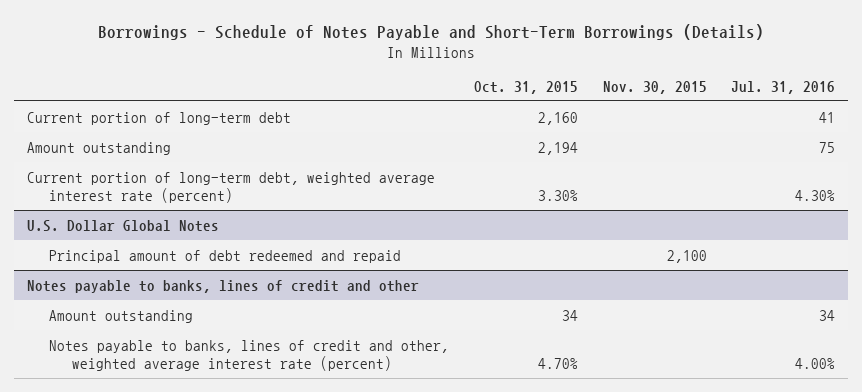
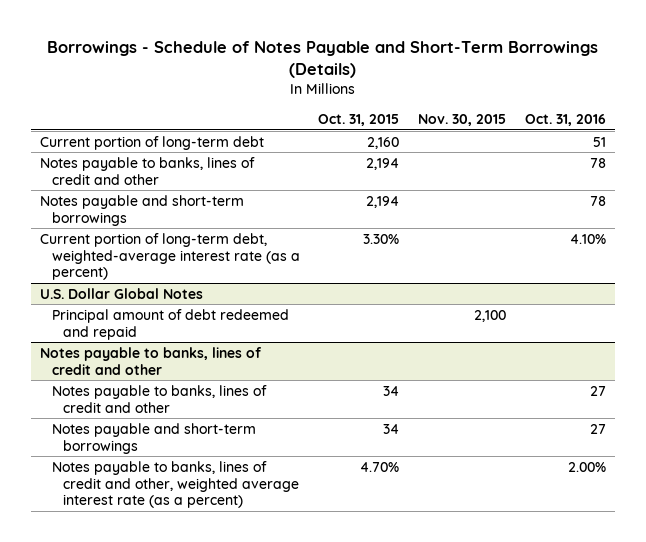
[731,80,836,94] Jul. 31, 2016 -> none
none -> [524,114,606,127] Oct. 31, 2016
[26,141,171,155] Amount outstanding -> [40,156,256,185] Notes payable to banks, lines of credit and other
none -> [40,194,245,226] Notes payable and short-term borrowings
[26,171,435,204] Current portion of long-term debt, weighted average interest rate (percent) -> [40,232,300,281] Current portion of long-term debt, weighted-average interest rate (as a percent)
[49,309,194,323] Amount outstanding -> [51,384,267,413] Notes payable to banks, lines of credit and other
none -> [51,422,256,454] Notes payable and short-term borrowings
[49,339,450,372] Notes payable to banks, lines of credit and other, weighted average interest rate (percent) -> [51,460,299,509] Notes payable to banks, lines of credit and other, weighted average interest rate (as a percent)

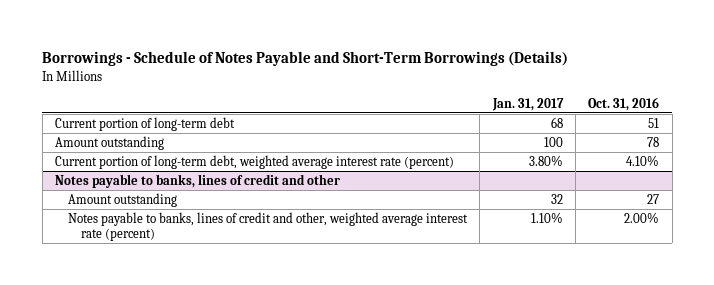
[318,114,400,127] Oct. 31, 2015 -> none
[418,114,507,127] Nov. 30, 2015 -> none
none -> [491,97,564,111] Jan. 31, 2017
[40,194,245,226] Notes payable and short-term borrowings -> none
[40,287,204,299] U.S. Dollar Global Notes -> none
[51,308,289,340] Principal amount of debt redeemed and repaid -> none
[40,156,256,185] Notes payable to banks, lines of credit and other -> [55,135,165,150] Amount outstanding
[40,232,300,281] Current portion of long-term debt, weighted-average interest rate (as a percent) -> [55,154,455,169] Current portion of long-term debt, weighted average interest rate (percent)
[51,422,256,454] Notes payable and short-term borrowings -> none
[51,384,267,413] Notes payable to banks, lines of credit and other -> [68,192,178,207] Amount outstanding
[51,460,299,509] Notes payable to banks, lines of credit and other, weighted average interest rate (as a percent) -> [68,211,469,242] Notes payable to banks, lines of credit and other, weighted average interest rate (percent)

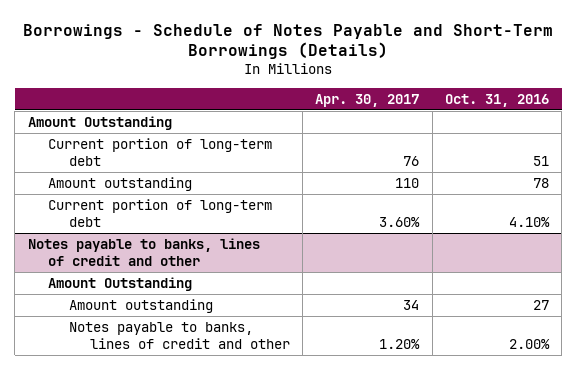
[491,97,564,111] Jan. 31, 2017 -> none
none -> [315,93,420,107] Apr. 30, 2017
none -> [27,115,172,130] Amount Outstanding
[55,154,455,169] Current portion of long-term debt, weighted average interest rate (percent) -> [48,198,273,228] Current portion of long-term debt
none -> [48,276,193,291] Amount Outstanding
[68,211,469,242] Notes payable to banks, lines of credit and other, weighted average interest rate (percent) -> [68,321,290,350] Notes payable to banks, lines of credit and other

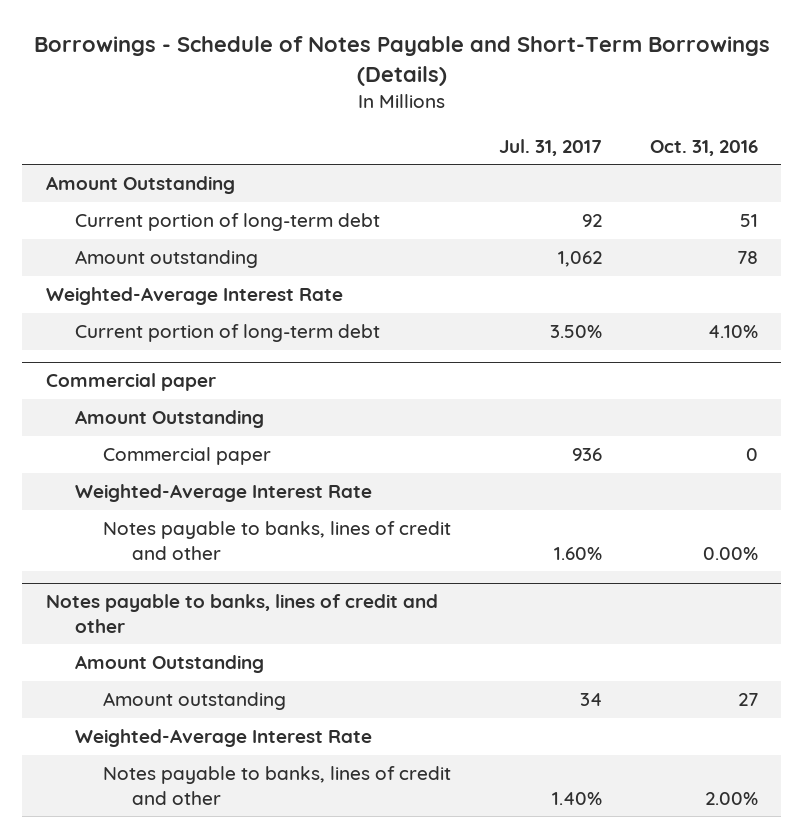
[315,93,420,107] Apr. 30, 2017 -> none
none -> [498,138,602,156] Jul. 31, 2017
none -> [46,287,344,306] Weighted-Average Interest Rate
none -> [46,373,217,392] Commercial paper
none -> [74,410,264,429] Amount Outstanding
none -> [103,447,272,466] Commercial paper
none -> [74,484,372,503] Weighted-Average Interest Rate
none -> [103,521,452,560] Notes payable to banks, lines of credit and other
none -> [74,729,372,748] Weighted-Average Interest Rate

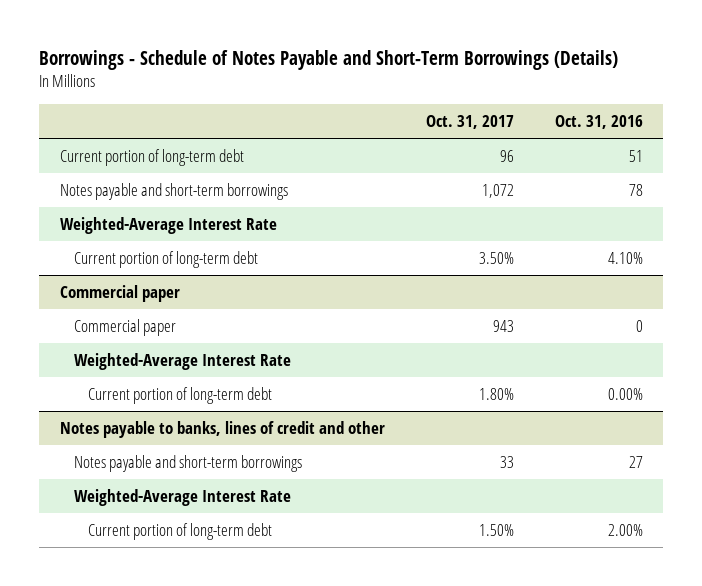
[498,138,602,156] Jul. 31, 2017 -> none
none -> [425,114,514,129] Oct. 31, 2017
[46,176,236,195] Amount Outstanding -> none
[74,250,258,269] Amount outstanding -> [59,183,288,201] Notes payable and short-term borrowings
[74,410,264,429] Amount Outstanding -> none
[103,521,452,560] Notes payable to banks, lines of credit and other -> none
none -> [88,387,273,405] Current portion of long-term debt
[74,655,264,674] Amount Outstanding -> none
[103,692,287,711] Amount outstanding -> [73,455,302,473] Notes payable and short-term borrowings
[103,766,452,805] Notes payable to banks, lines of credit and other -> none
none -> [88,523,273,541] Current portion of long-term debt

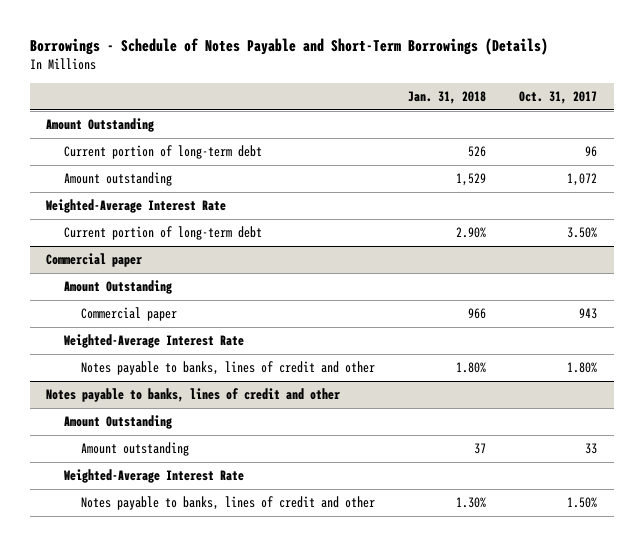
[554,114,643,129] Oct. 31, 2016 -> none
none -> [408,90,487,104] Jan. 31, 2018
none -> [46,118,155,133] Amount Outstanding
[59,183,288,201] Notes payable and short-term borrowings -> [63,172,172,187] Amount outstanding
none -> [63,280,172,295] Amount Outstanding
[88,387,273,405] Current portion of long-term debt -> none
none -> [81,361,376,376] Notes payable to banks, lines of credit and other
none -> [63,415,172,430] Amount Outstanding
[73,455,302,473] Notes payable and short-term borrowings -> [81,442,190,457] Amount outstanding
[88,523,273,541] Current portion of long-term debt -> none
none -> [81,496,376,511] Notes payable to banks, lines of credit and other

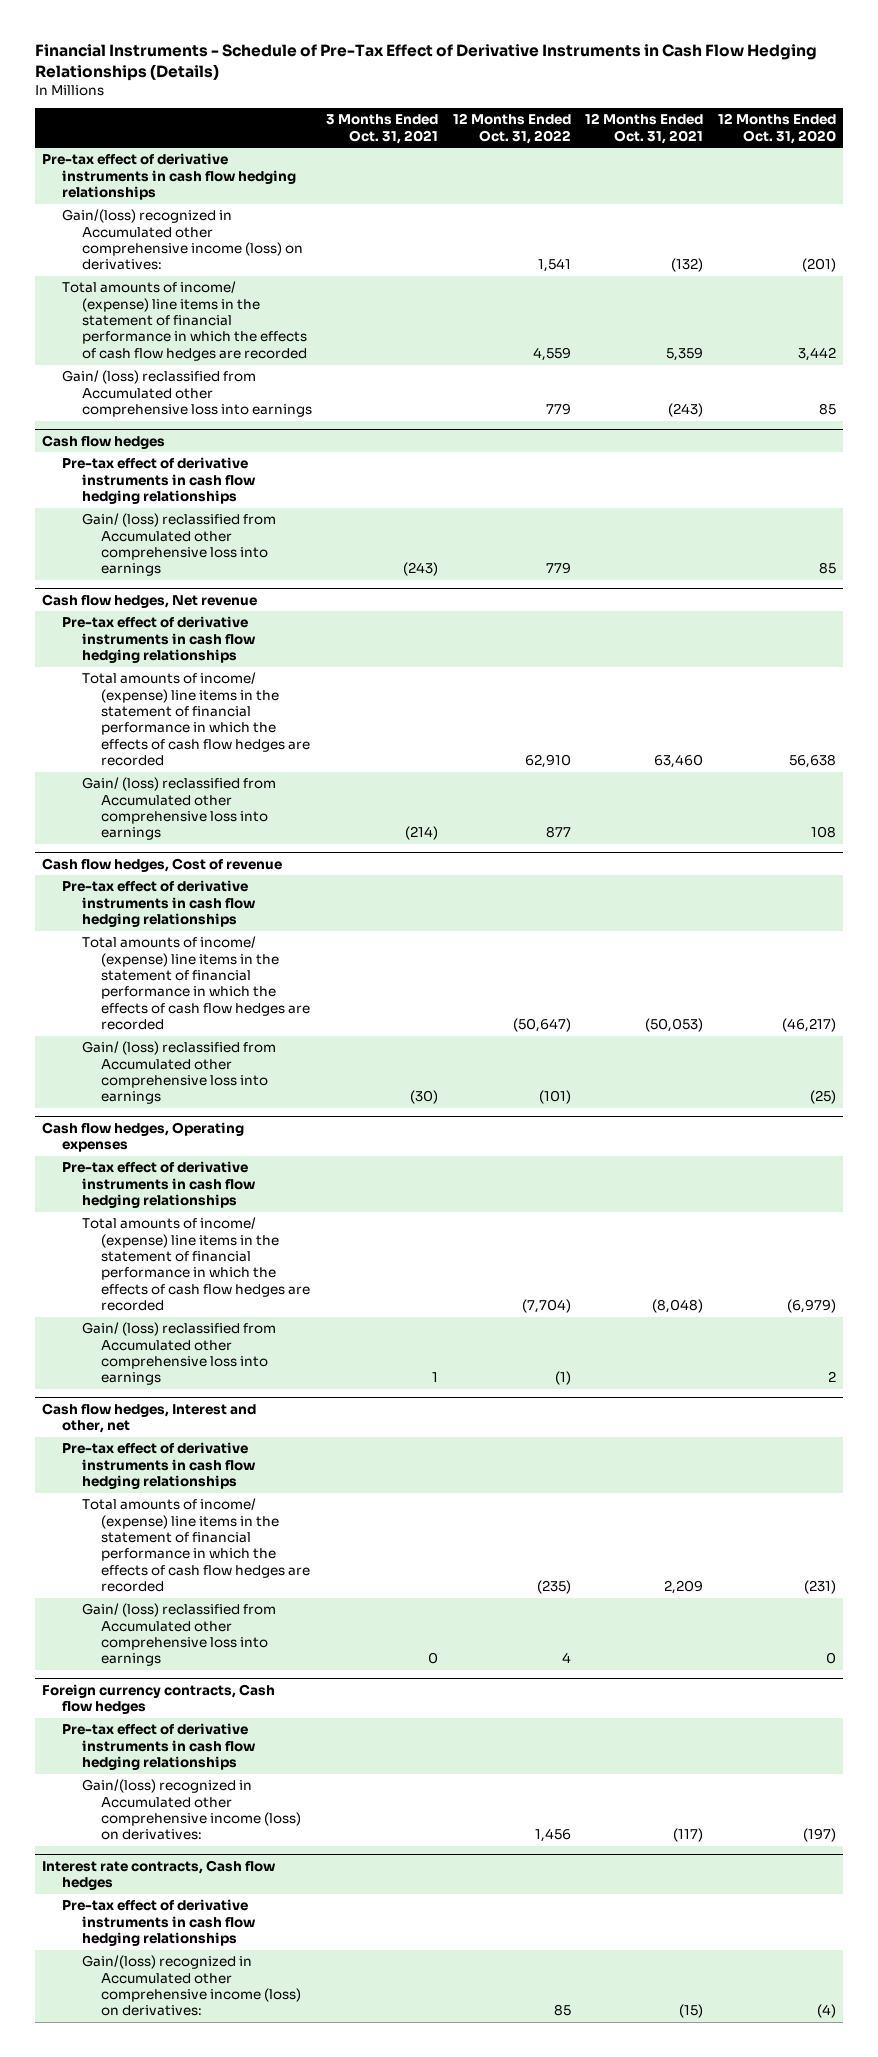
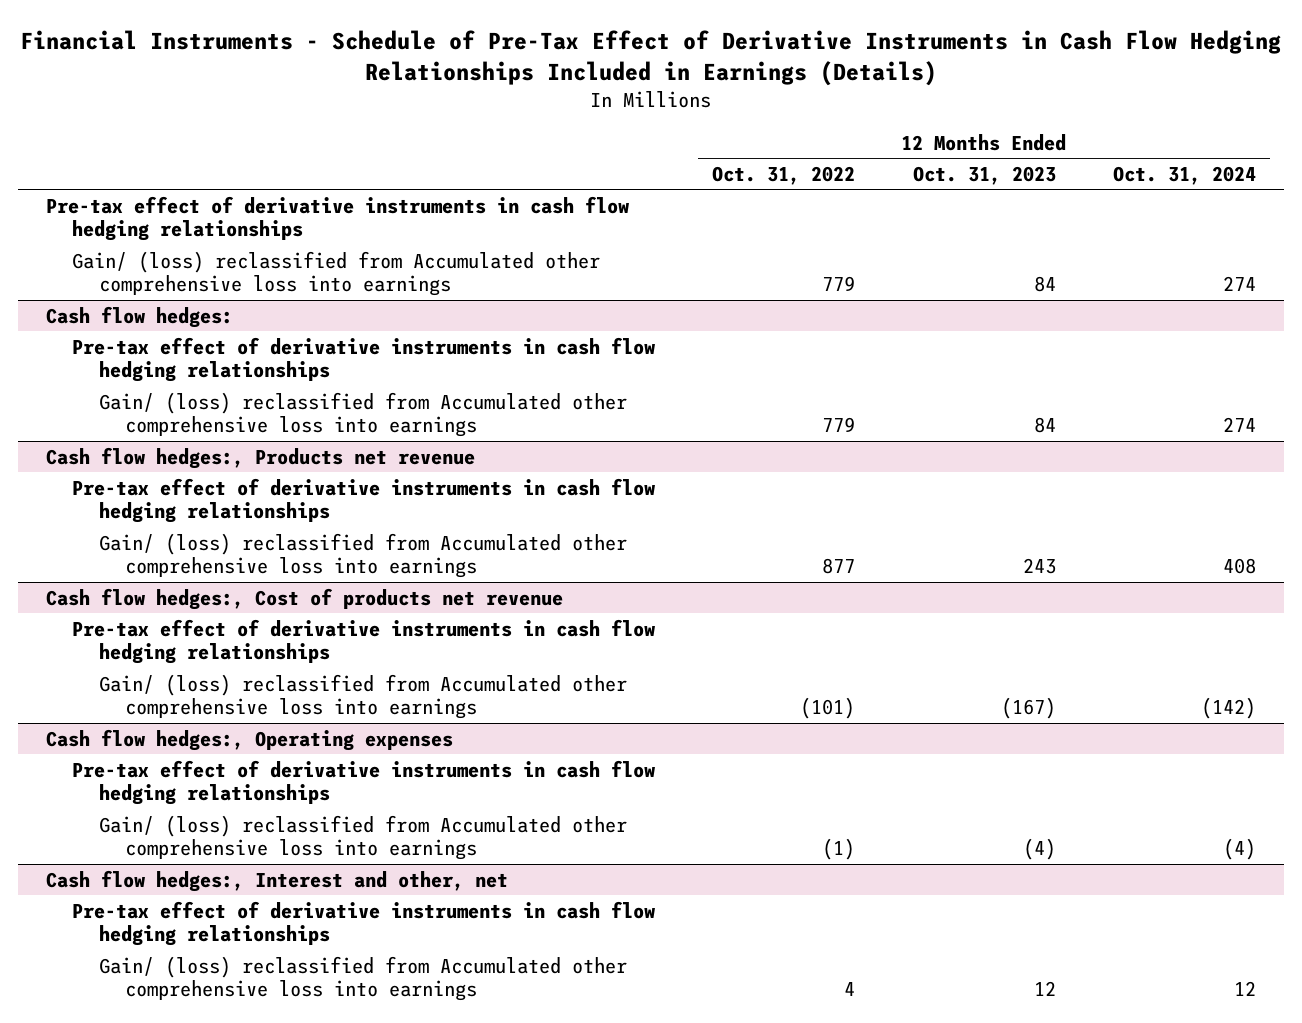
[35,43,818,81] Financial Instruments - Schedule of Pre-Tax Effect of Derivative Instruments in Cash Flow Hedging Relationships (Details) -> [19,29,1281,86] Financial Instruments - Schedule of Pre-Tax Effect of Derivative Instruments in Cash Flow Hedging Relationships Included in Earnings (Details)
[326,114,439,144] 3 Months Ended Oct. 31, 2021 -> none
[585,113,704,144] 12 Months Ended Oct. 31, 2021 -> none
[717,113,836,144] 12 Months Ended Oct. 31, 2020 -> none
none -> [912,165,1056,185] Oct. 31, 2023
none -> [1112,165,1256,185] Oct. 31, 2024
[62,209,303,271] Gain/(loss) recognized in Accumulated other comprehensive income (loss) on derivatives: -> none
[62,281,307,361] Total amounts of income/ (expense) line items in the statement of financial performance in which the effects of cash flow hedges are recorded -> none
[42,434,166,449] Cash flow hedges -> [46,305,234,328] Cash flow hedges:
[42,593,258,608] Cash flow hedges, Net revenue -> [46,446,476,469] Cash flow hedges:, Products net revenue
[81,672,311,767] Total amounts of income/ (expense) line items in the statement of financial performance in which the effects of cash flow hedges are recorded -> none
[42,857,283,872] Cash flow hedges, Cost of revenue -> [46,587,564,610] Cash flow hedges:, Cost of products net revenue
[81,936,311,1031] Total amounts of income/ (expense) line items in the statement of financial performance in which the effects of cash flow hedges are recorded -> none
[42,1121,245,1152] Cash flow hedges, Operating expenses -> [46,728,454,751] Cash flow hedges:, Operating expenses
[81,1217,311,1312] Total amounts of income/ (expense) line items in the statement of financial performance in which the effects of cash flow hedges are recorded -> none
[42,1402,257,1433] Cash flow hedges, Interest and other, net -> [46,869,509,892] Cash flow hedges:, Interest and other, net
[81,1498,311,1593] Total amounts of income/ (expense) line items in the statement of financial performance in which the effects of cash flow hedges are recorded -> none
[42,1683,276,1714] Foreign currency contracts, Cash flow hedges -> none
[62,1723,256,1771] Pre-tax effect of derivative instruments in cash flow hedging relationships -> none
[81,1779,302,1841] Gain/(loss) recognized in Accumulated other comprehensive income (loss) on derivatives: -> none
[42,1859,277,1890] Interest rate contracts, Cash flow hedges -> none
[62,1899,256,1947] Pre-tax effect of derivative instruments in cash flow hedging relationships -> none
[81,1955,302,2017] Gain/(loss) recognized in Accumulated other comprehensive income (loss) on derivatives: -> none

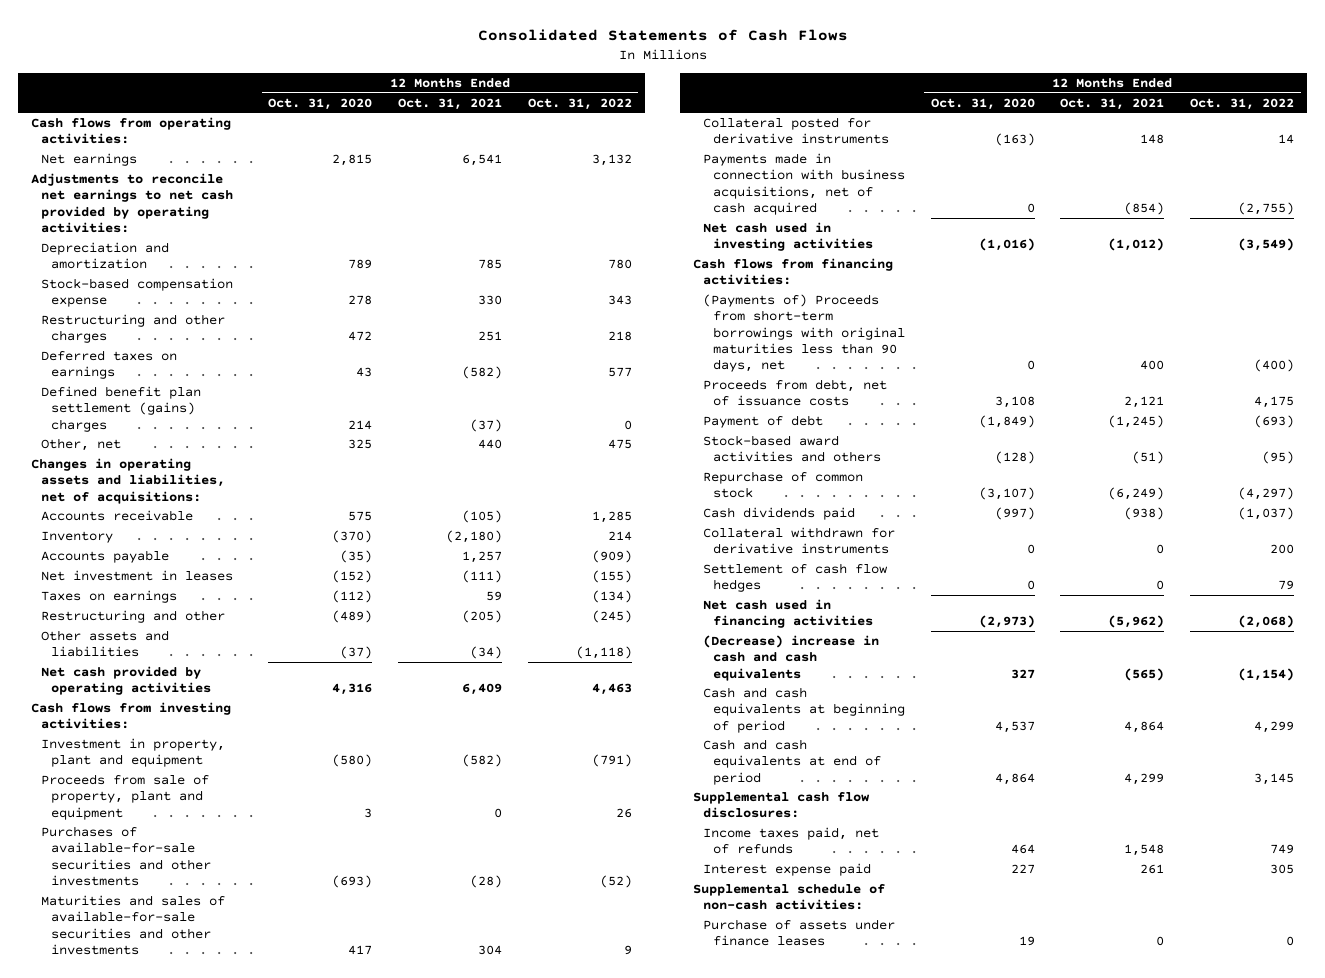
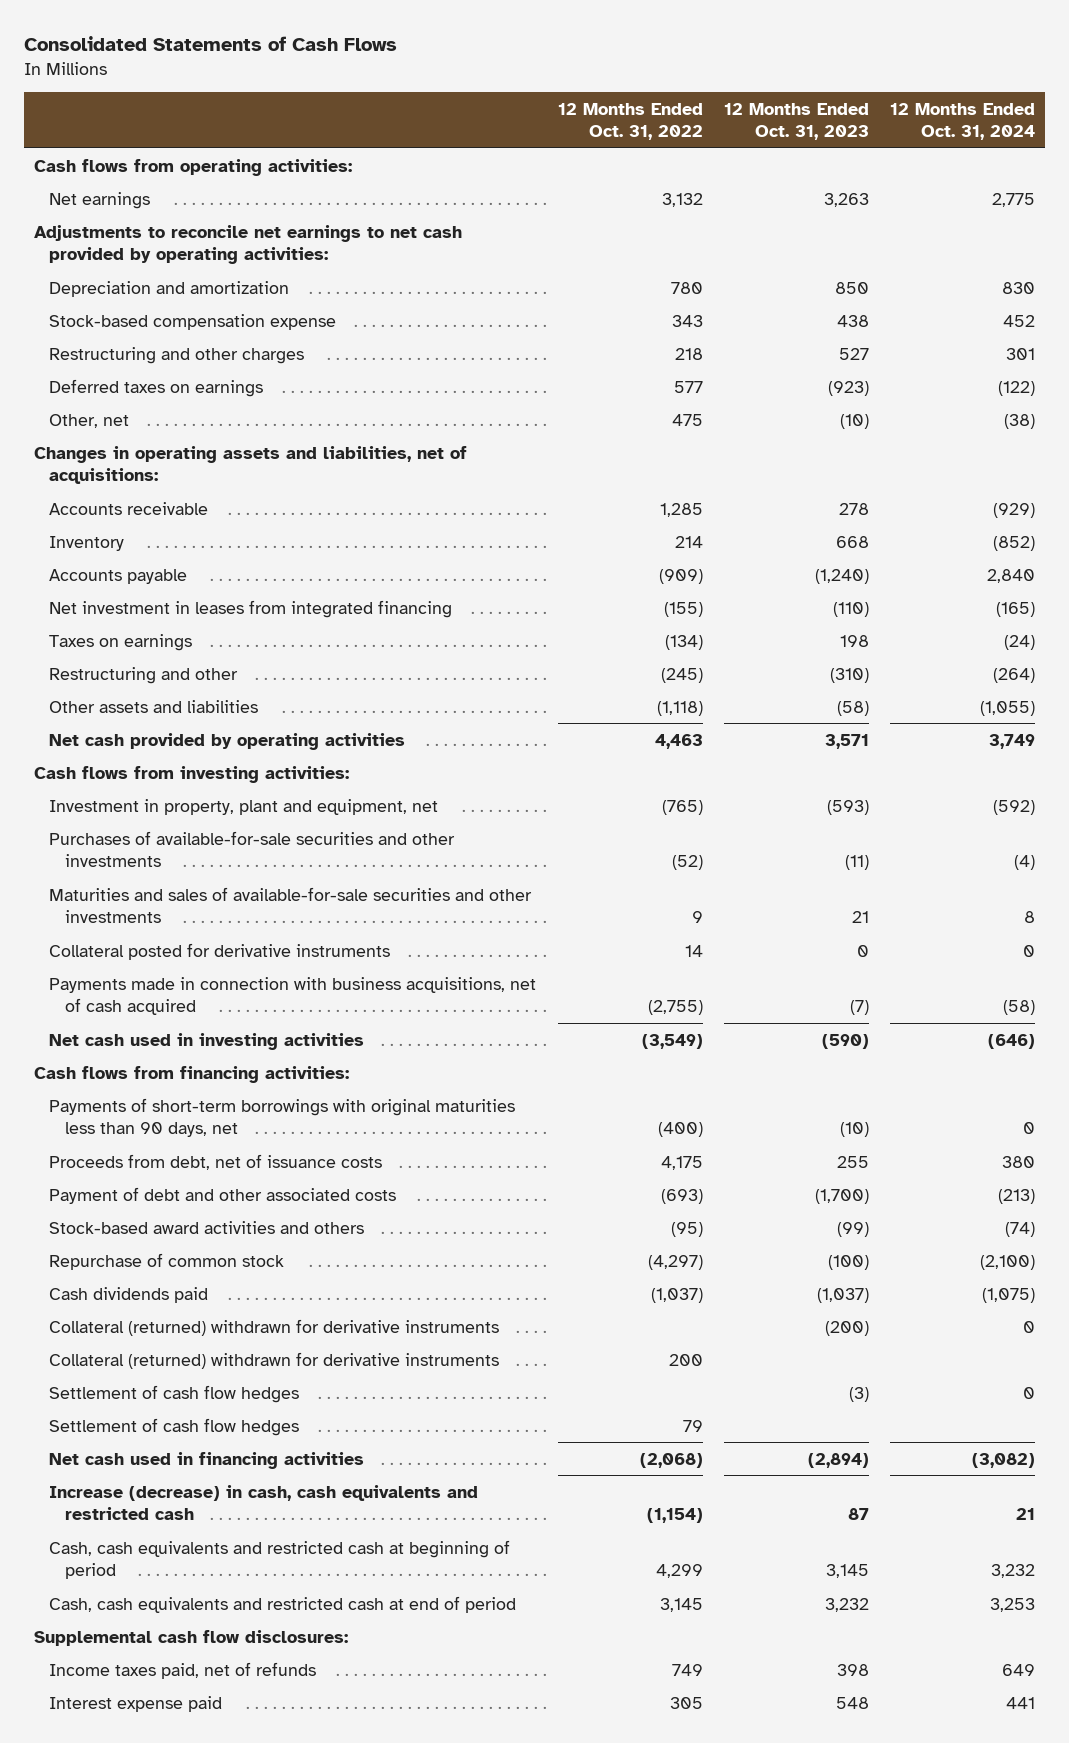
[268,97,373,110] Oct. 31, 2020 -> none
[398,97,503,110] Oct. 31, 2021 -> none
none -> [723,102,869,141] 12 Months Ended Oct. 31, 2023
none -> [889,102,1035,141] 12 Months Ended Oct. 31, 2024
[40,386,201,432] Defined benefit plan settlement (gains) charges -> none
[40,570,233,582] Net investment in leases -> [49,599,453,618] Net investment in leases from integrated financing
[40,774,209,820] Proceeds from sale of property, plant and equipment -> none
[40,738,225,768] Investment in property, plant and equipment -> [49,798,439,815] Investment in property, plant and equipment, net
[592,754,633,768] (791) -> [661,799,703,815] (765)
[702,294,905,373] (Payments of) Proceeds from short-term borrowings with original maturities less than 90 days, net -> [49,1097,516,1138] Payments of short-term borrowings with original maturities less than 90 days, net
[702,415,823,429] Payment of debt -> [49,1186,397,1204] Payment of debt and other associated costs
none -> [49,1318,500,1336] Collateral (returned) withdrawn for derivative instruments
[702,527,895,555] Collateral withdrawn for derivative instruments -> [49,1351,500,1369] Collateral (returned) withdrawn for derivative instruments
none -> [49,1384,300,1403] Settlement of cash flow hedges
[702,635,879,681] (Decrease) increase in cash and cash equivalents -> [49,1484,479,1521] Increase (decrease) in cash, cash equivalents and restricted cash
[702,687,905,733] Cash and cash equivalents at beginning of period -> [49,1539,511,1580] Cash, cash equivalents and restricted cash at beginning of period
[702,739,881,785] Cash and cash equivalents at end of period -> [49,1595,517,1613] Cash, cash equivalents and restricted cash at end of period
[692,884,885,911] Supplemental schedule of non-cash activities: -> none
[702,919,895,947] Purchase of assets under finance leases -> none

